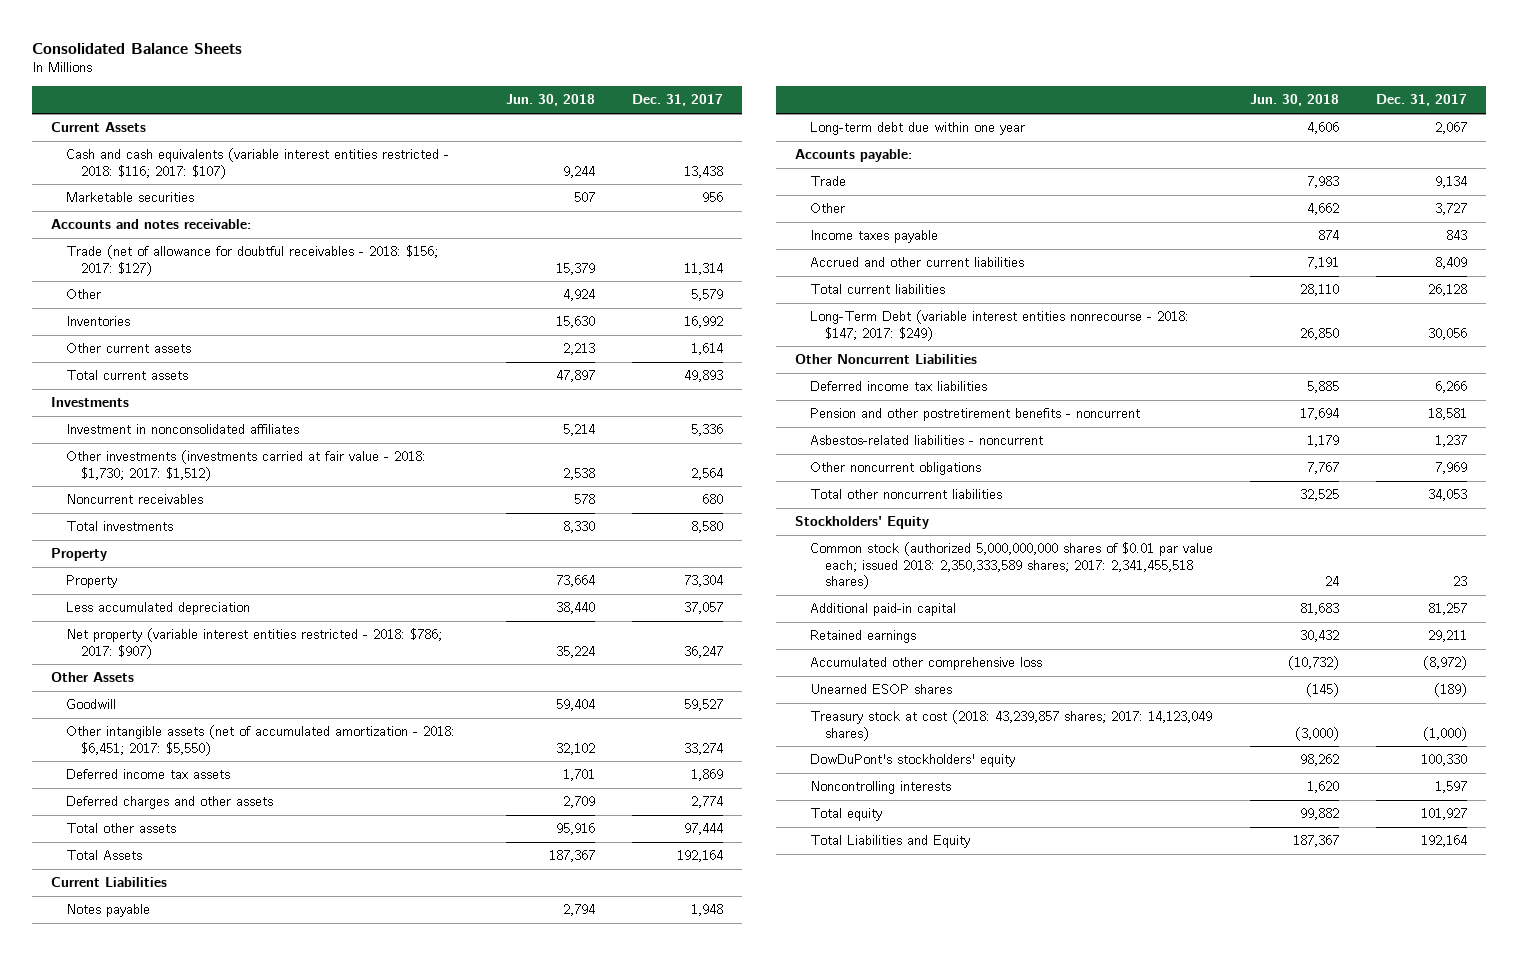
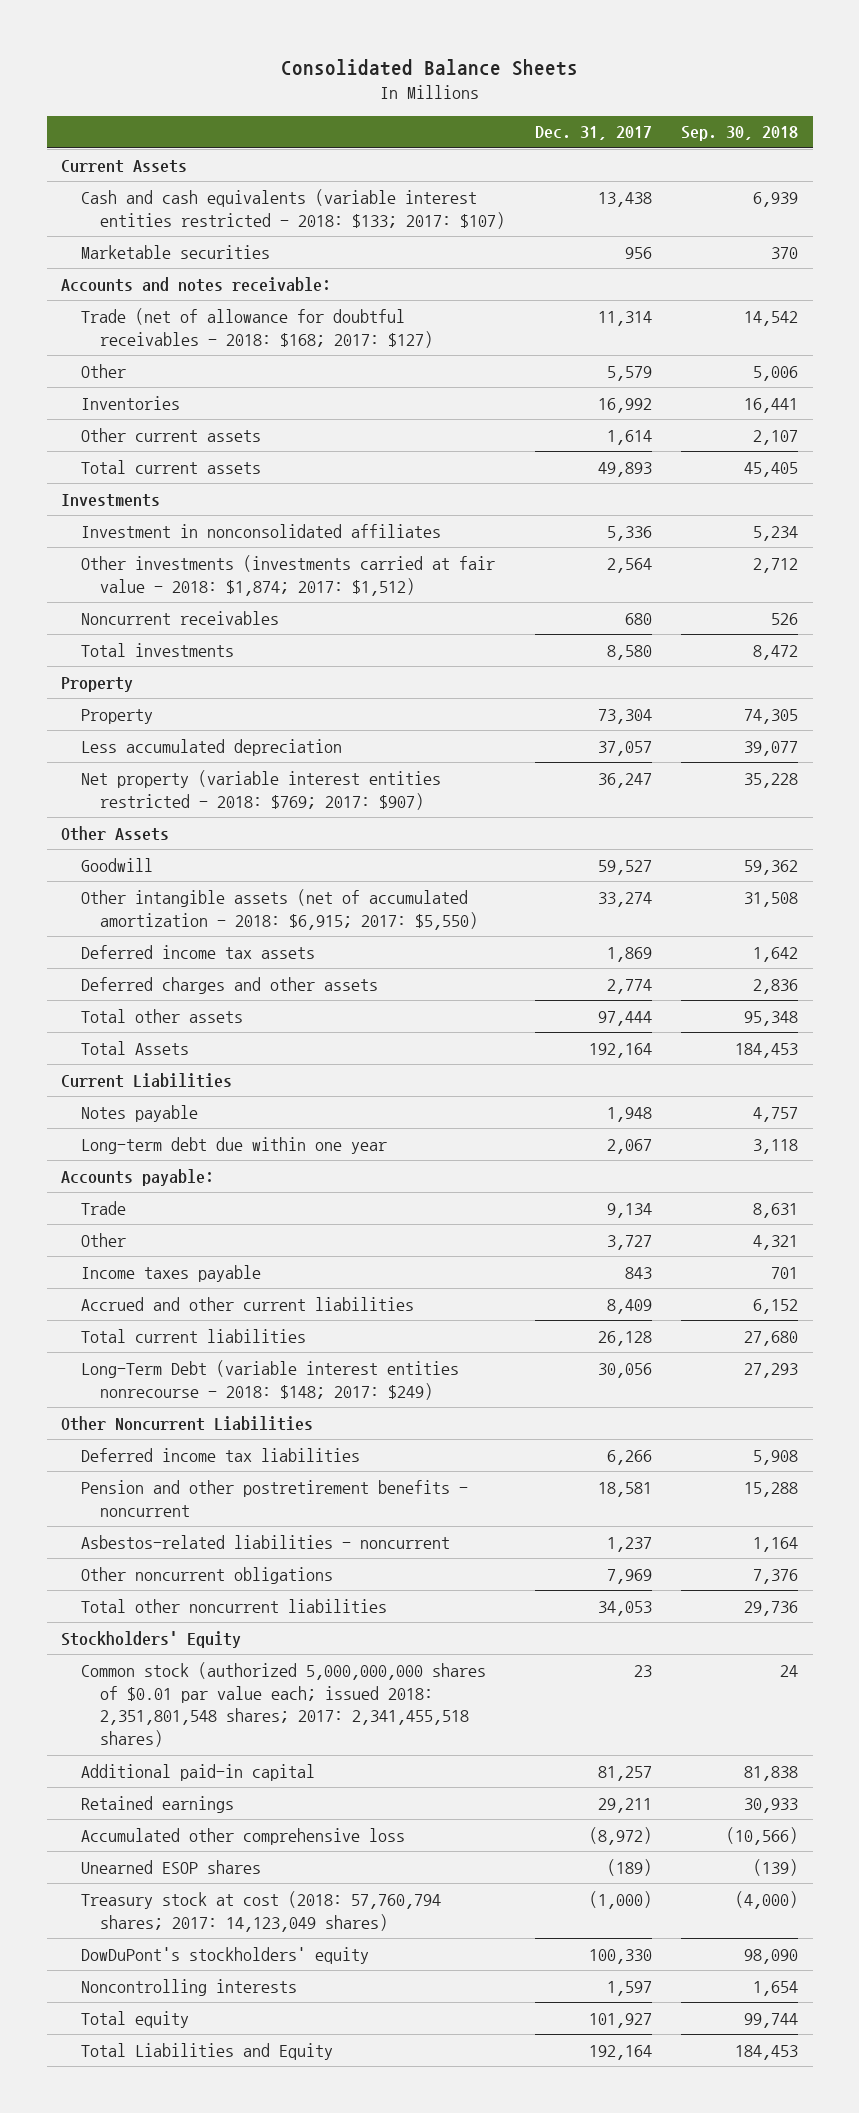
[505,94,595,107] Jun. 30, 2018 -> none
none -> [680,126,798,142] Sep. 30, 2018
[65,148,449,179] Cash and cash equivalents (variable interest entities restricted - 2018: $116; 2017: $107) -> [80,188,506,229] Cash and cash equivalents (variable interest entities restricted - 2018: $133; 2017: $107)
[65,245,438,276] Trade (net of allowance for doubtful receivables - 2018: $156; 2017: $127) -> [80,307,434,348] Trade (net of allowance for doubtful receivables - 2018: $168; 2017: $127)
[65,450,426,481] Other investments (investments carried at fair value - 2018: $1,730; 2017: $1,512) -> [80,554,495,596] Other investments (investments carried at fair value - 2018: $1,874; 2017: $1,512)
[65,628,442,659] Net property (variable interest entities restricted - 2018: $786; 2017: $907) -> [80,769,441,810] Net property (variable interest entities restricted - 2018: $769; 2017: $907)
[65,725,455,756] Other intangible assets (net of accumulated amortization - 2018: $6,451; 2017: $5,550) -> [80,888,479,930] Other intangible assets (net of accumulated amortization - 2018: $6,915; 2017: $5,550)
[809,310,1189,341] Long-Term Debt (variable interest entities nonrecourse - 2018: $147; 2017: $249) -> [80,1359,459,1400] Long-Term Debt (variable interest entities nonrecourse - 2018: $148; 2017: $249)
[809,542,1213,590] Common stock (authorized 5,000,000,000 shares of $0.01 par value each; issued 2018: 2,350,333,589 shares; 2017: 2,341,455,518 shares) -> [80,1661,486,1748] Common stock (authorized 5,000,000,000 shares of $0.01 par value each; issued 2018: 2,351,801,548 shares; 2017: 2,341,455,518 shares)
[809,710,1212,741] Treasury stock at cost (2018: 43,239,857 shares; 2017: 14,123,049 shares) -> [80,1890,441,1932] Treasury stock at cost (2018: 57,760,794 shares; 2017: 14,123,049 shares)

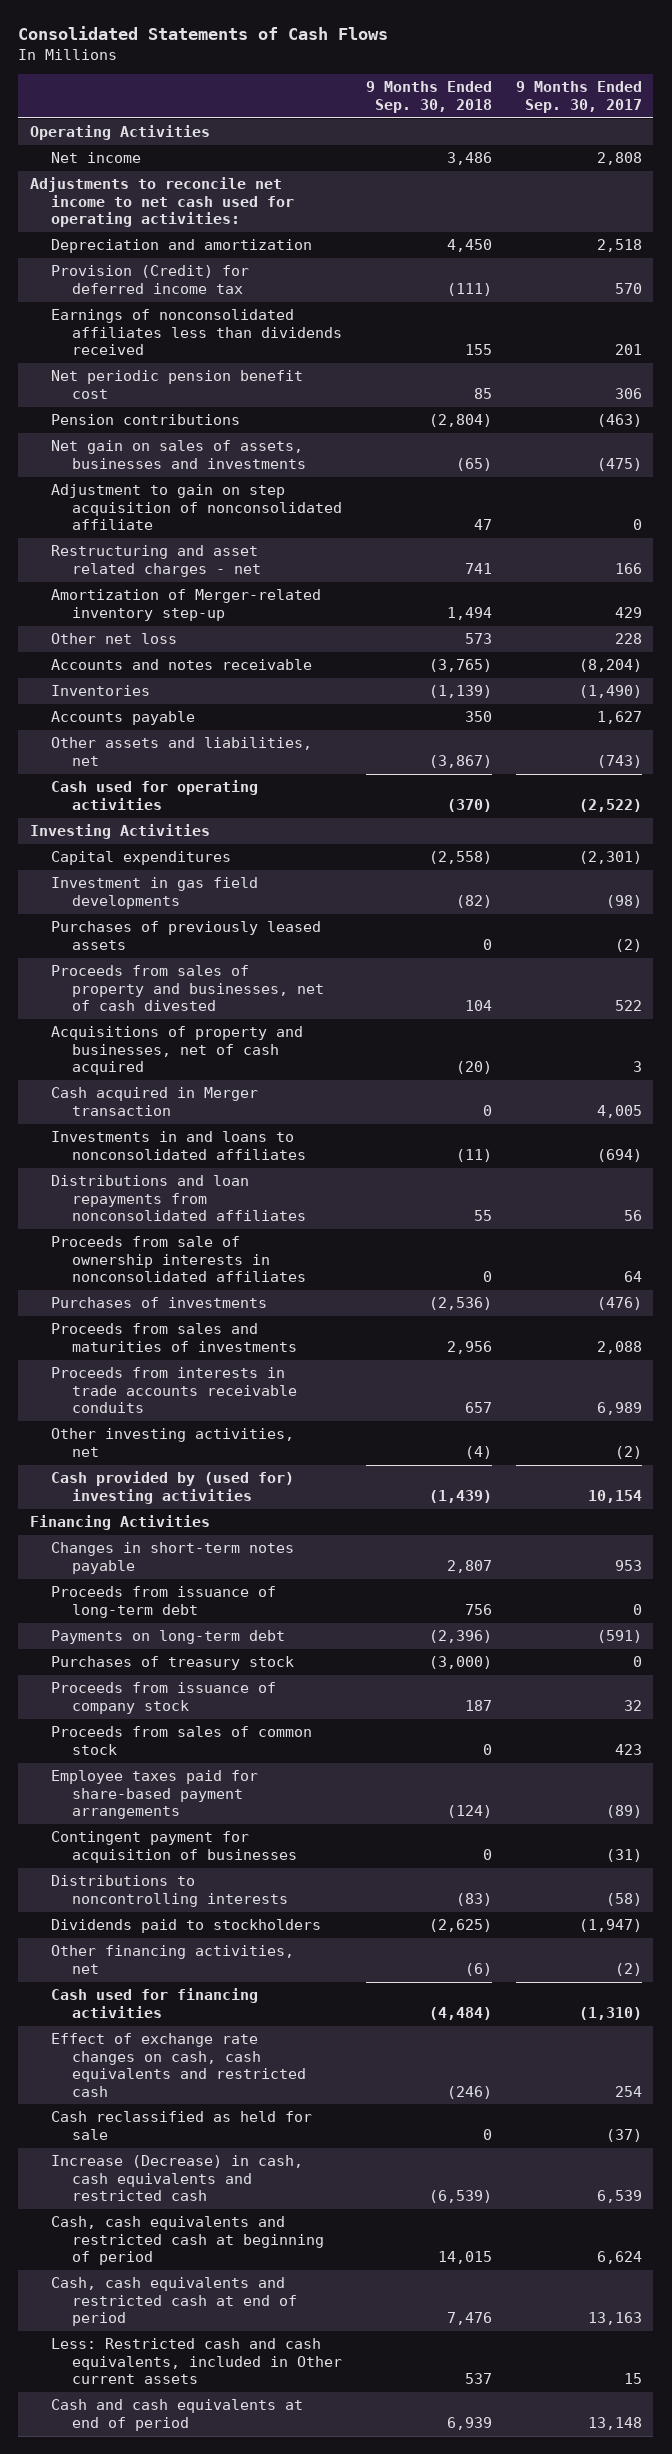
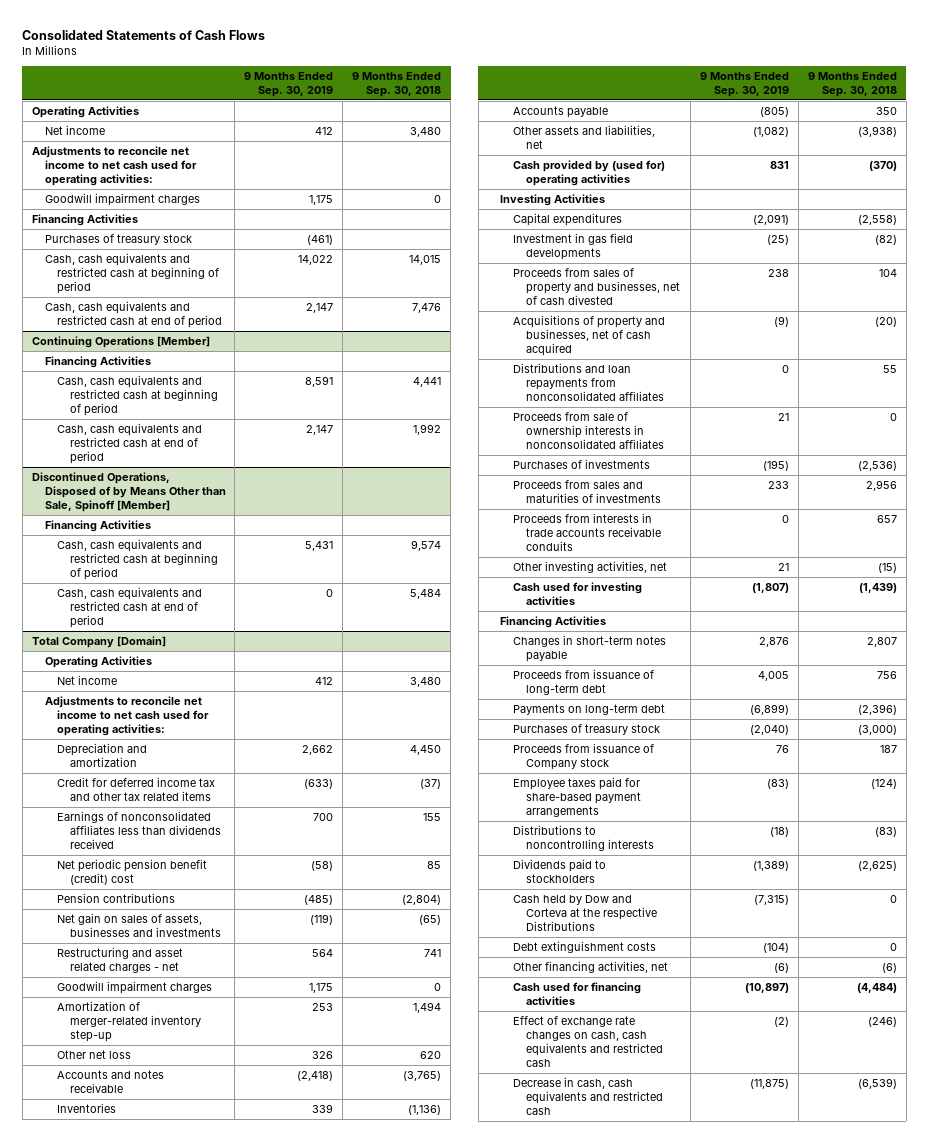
[515,81,642,113] 9 Months Ended Sep. 30, 2017 -> none
none -> [244,71,334,97] 9 Months Ended Sep. 30, 2019
[446,152,492,166] 3,486 -> [410,127,442,138] 3,480
none -> [44,193,200,207] Goodwill impairment charges
none -> [31,214,138,227] Financing Activities
none -> [44,234,192,246] Purchases of treasury stock
[51,2216,325,2266] Cash, cash equivalents and restricted cash at beginning of period -> [44,253,220,295] Cash, cash equivalents and restricted cash at beginning of period
[51,2277,298,2327] Cash, cash equivalents and restricted cash at end of period -> [44,301,223,329] Cash, cash equivalents and restricted cash at end of period
none -> [31,336,210,349] Continuing Operations [Member]
none -> [44,356,151,369] Financing Activities
none -> [57,375,219,417] Cash, cash equivalents and restricted cash at beginning of period
none -> [57,423,203,465] Cash, cash equivalents and restricted cash at end of period
none -> [31,472,226,513] Discontinued Operations, Disposed of by Means Other than Sale, Spinoff [Member]
none -> [44,520,151,533] Financing Activities
none -> [57,539,219,581] Cash, cash equivalents and restricted cash at beginning of period
none -> [57,587,203,629] Cash, cash equivalents and restricted cash at end of period
none -> [31,636,166,649] Total Company [Domain]
none -> [44,656,152,669] Operating Activities
none -> [57,675,118,686] Net income
none -> [44,696,210,737] Adjustments to reconcile net income to net cash used for operating activities:
[51,265,250,294] Provision (Credit) for deferred income tax -> [57,777,216,802] Credit for deferred income tax and other tax related items
[446,282,492,296] (111) -> [420,779,442,790] (37)
[51,370,304,399] Net periodic pension benefit cost -> [57,859,208,886] Net periodic pension benefit (credit) cost
[51,484,343,531] Adjustment to gain on step acquisition of nonconsolidated affiliate -> none
none -> [57,981,213,995] Goodwill impairment charges
[51,589,322,621] Amortization of Merger-related inventory step-up -> [57,1001,202,1043] Amortization of merger-related inventory step-up
[464,633,492,645] 573 -> [420,1051,442,1060] 620
[428,685,492,699] (1,139) -> [408,1105,442,1116] (1,136)
[428,754,492,768] (3,867) -> [857,126,897,138] (3,938)
[51,780,259,810] Cash used for operating activities -> [513,160,666,187] Cash provided by (used for) operating activities
[51,921,322,950] Purchases of previously leased assets -> none
[51,1087,259,1116] Cash acquired in Merger transaction -> none
[51,1131,307,1160] Investments in and loans to nonconsolidated affiliates -> none
[464,1445,492,1459] (4) -> [877,563,897,574] (15)
[51,1471,295,1504] Cash provided by (used for) investing activities -> [513,582,643,606] Cash used for investing activities
[51,1726,313,1755] Proceeds from sales of common stock -> none
[51,1682,277,1714] Proceeds from issuance of company stock -> [513,743,655,771] Proceeds from issuance of Company stock
[51,1831,298,1863] Contingent payment for acquisition of businesses -> none
none -> [513,895,657,932] Cash held by Dow and Corteva at the respective Distributions
none -> [513,941,657,954] Debt extinguishment costs
[51,2111,313,2140] Cash reclassified as held for sale -> none
[51,2338,343,2385] Less: Restricted cash and cash equivalents, included in Other current assets -> none
[51,2399,304,2431] Cash and cash equivalents at end of period -> none
[51,2155,304,2202] Increase (Decrease) in cash, cash equivalents and restricted cash -> [513,1077,663,1116] Decrease in cash, cash equivalents and restricted cash

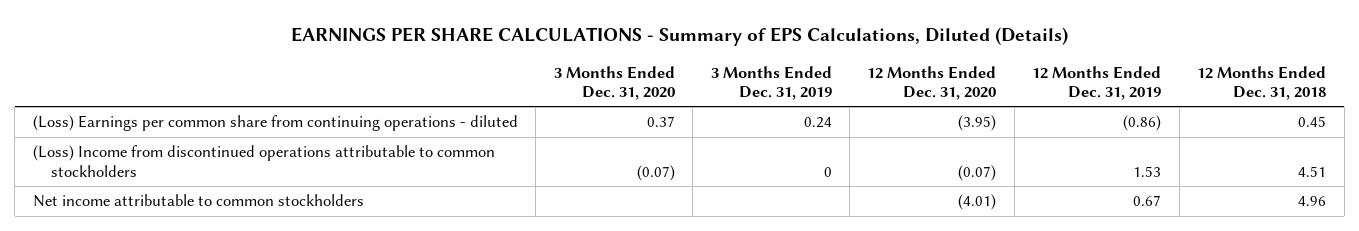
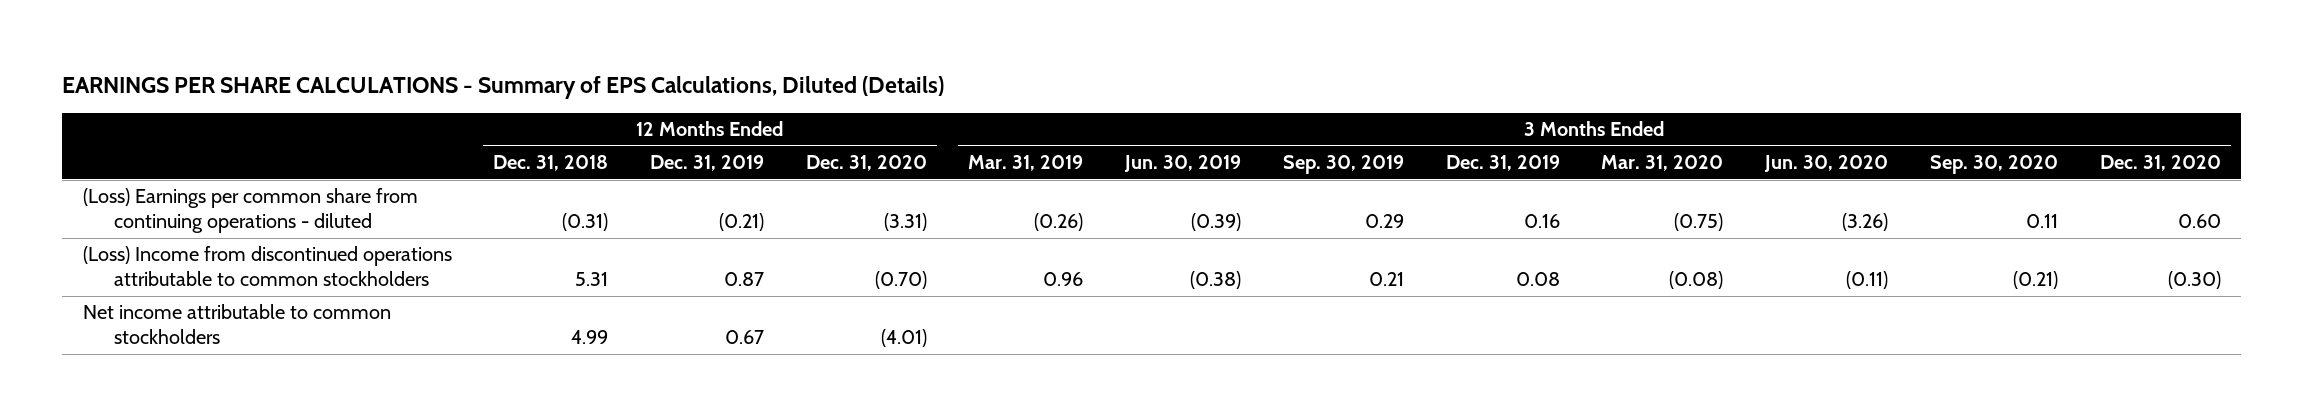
none -> [968,155,1084,172] Mar. 31, 2019
none -> [1124,155,1242,173] Jun. 30, 2019
none -> [1282,155,1404,175] Sep. 30, 2019
none -> [1601,155,1724,172] Mar. 31, 2020
none -> [1764,155,1889,173] Jun. 30, 2020
none -> [1929,155,2058,175] Sep. 30, 2020
[646,116,675,128] 0.37 -> [2177,214,2221,229] 0.60
[803,117,832,129] 0.24 -> [1523,214,1560,229] 0.16
[958,115,997,132] (3.95) -> [883,213,927,232] (3.31)
[1123,115,1162,132] (0.86) -> [719,213,765,232] (0.21)
[1298,116,1327,128] 0.45 -> [562,213,609,232] (0.31)
[636,164,675,181] (0.07) -> [2167,271,2221,290] (0.30)
[823,166,832,177] 0 -> [1515,272,1560,287] 0.08
[958,164,997,181] (0.07) -> [874,271,927,290] (0.70)
[1133,165,1162,177] 1.53 -> [724,272,765,287] 0.87
[1298,165,1327,177] 4.51 -> [575,272,609,287] 5.31
[1298,196,1327,207] 4.96 -> [571,330,609,345] 4.99

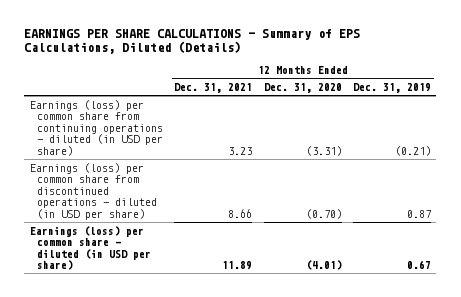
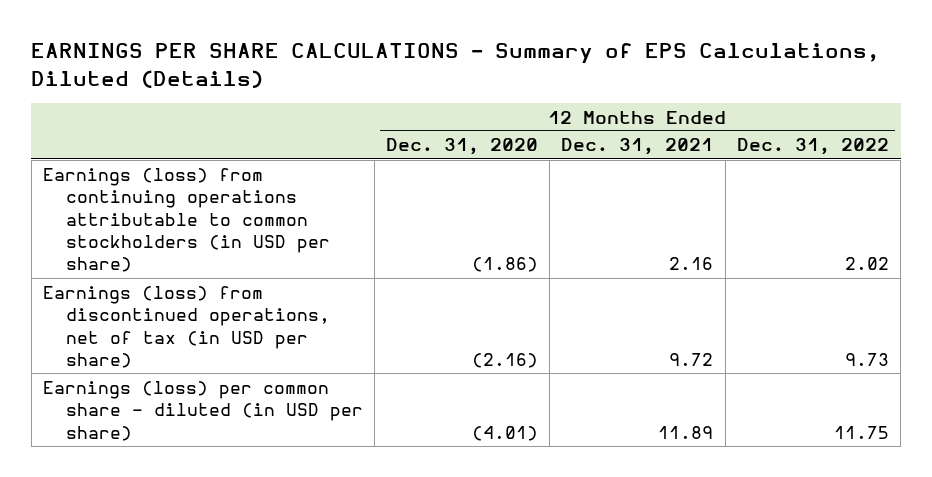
[352,83,431,94] Dec. 31, 2019 -> none
none -> [736,138,889,156] Dec. 31, 2022
[29,99,164,156] Earnings (loss) per common share from continuing operations - diluted (in USD per share) -> [43,167,330,273] Earnings (loss) from continuing operations attributable to common stockholders (in USD per share)
[228,146,253,155] 3.23 -> [669,257,714,271] 2.16
[305,145,342,156] (3.31) -> [472,257,539,273] (1.86)
[29,162,158,220] Earnings (loss) per common share from discontinued operations - diluted (in USD per share) -> [43,285,330,368] Earnings (loss) from discontinued operations, net of tax (in USD per share)
[228,208,253,218] 8.66 -> [669,352,714,366] 9.72
[305,208,342,219] (0.70) -> [472,352,539,368] (2.16)

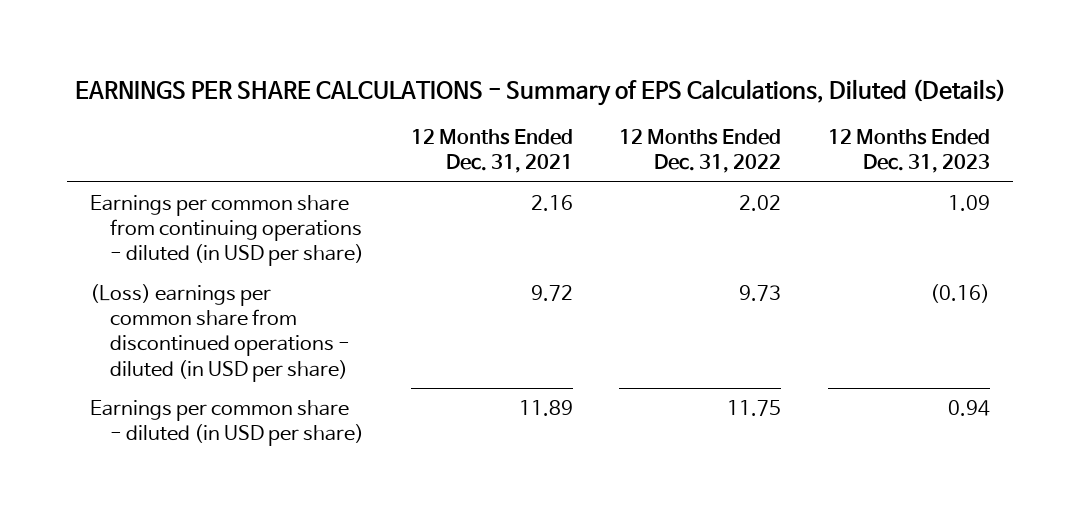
[386,138,539,156] Dec. 31, 2020 -> none
none -> [827,129,990,174] 12 Months Ended Dec. 31, 2023
[43,167,330,273] Earnings (loss) from continuing operations attributable to common stockholders (in USD per share) -> [90,194,365,267] Earnings per common share from continuing operations - diluted (in USD per share)
[43,285,330,368] Earnings (loss) from discontinued operations, net of tax (in USD per share) -> [90,283,351,382] (Loss) earnings per common share from discontinued operations - diluted (in USD per share)
[43,380,363,441] Earnings (loss) per common share - diluted (in USD per share) -> [90,399,365,447] Earnings per common share - diluted (in USD per share)

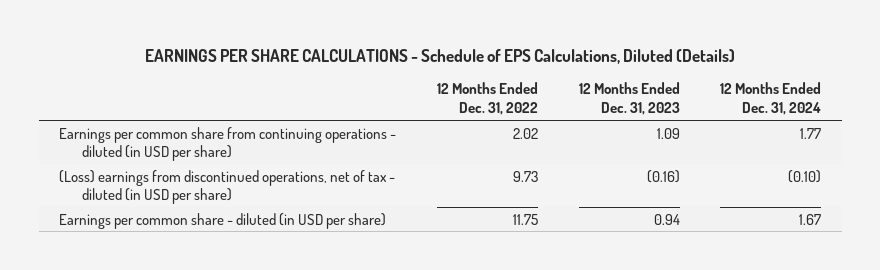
[75,78,1007,106] EARNINGS PER SHARE CALCULATIONS - Summary of EPS Calculations, Diluted (Details) -> [145,48,736,64] EARNINGS PER SHARE CALCULATIONS - Schedule of EPS Calculations, Diluted (Details)
[410,129,573,174] 12 Months Ended Dec. 31, 2021 -> none
none -> [720,82,822,116] 12 Months Ended Dec. 31, 2024
[90,283,351,382] (Loss) earnings per common share from discontinued operations - diluted (in USD per share) -> [59,169,396,205] (Loss) earnings from discontinued operations, net of tax - diluted (in USD per share)

